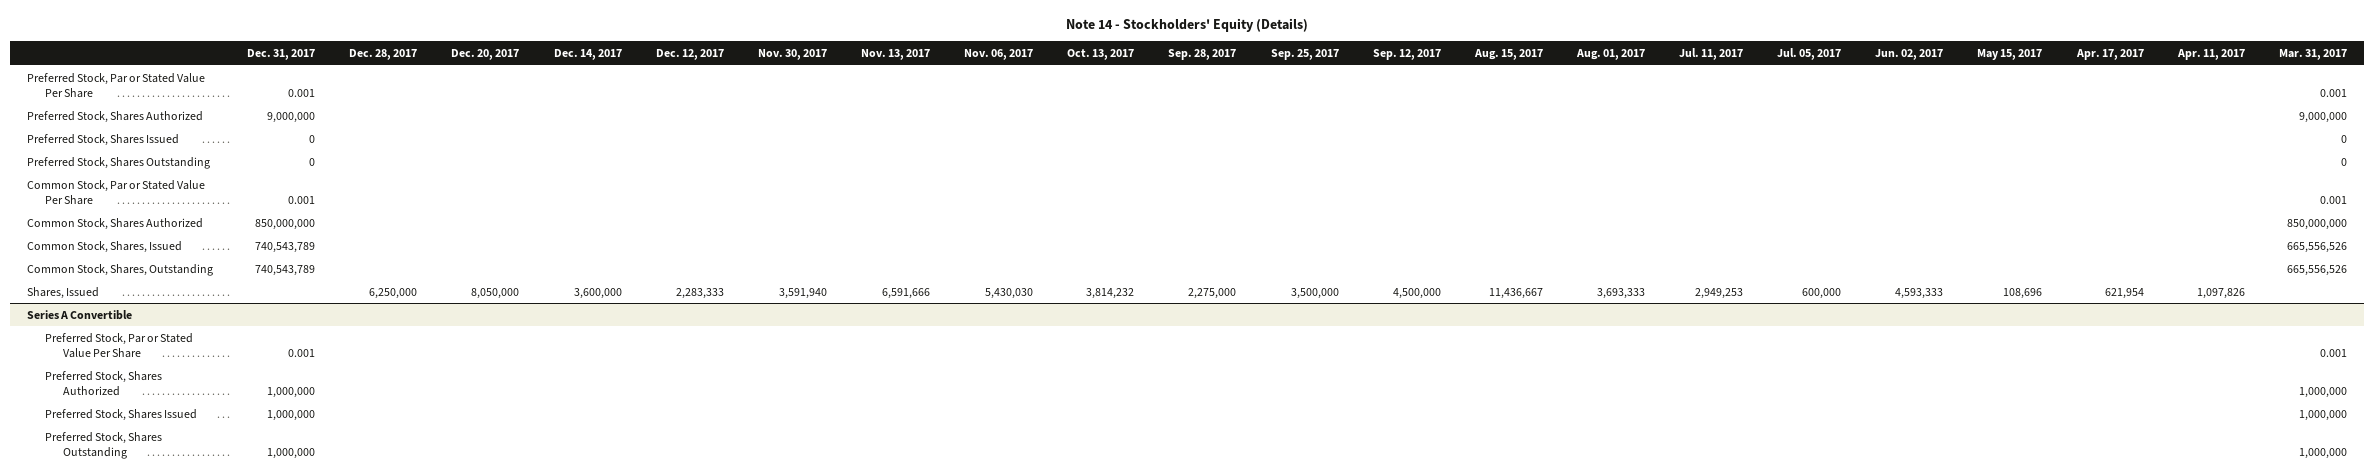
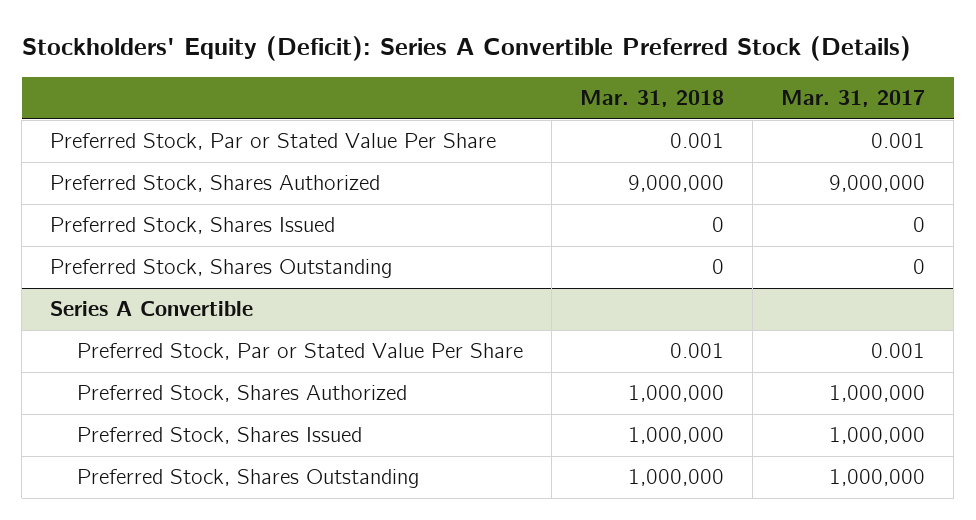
[1065,17,1308,32] Note 14 - Stockholders' Equity (Details) -> [21,36,911,62] Stockholders' Equity (Deficit): Series A Convertible Preferred Stock (Details)
[247,48,316,60] Dec. 31, 2017 -> none
[349,48,418,60] Dec. 28, 2017 -> none
[451,48,520,60] Dec. 20, 2017 -> none
[553,48,622,60] Dec. 14, 2017 -> none
[655,48,724,60] Dec. 12, 2017 -> none
[757,48,827,60] Nov. 30, 2017 -> none
[861,48,931,60] Nov. 13, 2017 -> none
[964,48,1034,60] Nov. 06, 2017 -> none
[1067,48,1135,60] Oct. 13, 2017 -> none
[1168,48,1237,60] Sep. 28, 2017 -> none
[1270,48,1339,60] Sep. 25, 2017 -> none
[1372,48,1441,60] Sep. 12, 2017 -> none
[1473,48,1543,60] Aug. 15, 2017 -> none
[1575,48,1645,60] Aug. 01, 2017 -> none
[1679,47,1744,60] Jul. 11, 2017 -> none
[1777,47,1842,60] Jul. 05, 2017 -> none
[1875,48,1944,60] Jun. 02, 2017 -> none
[1977,48,2043,60] May 15, 2017 -> none
[2075,48,2144,60] Apr. 17, 2017 -> none
[2176,48,2245,60] Apr. 11, 2017 -> none
none -> [580,90,725,108] Mar. 31, 2018
[27,179,206,205] Common Stock, Par or Stated Value Per Share -> none
[27,217,204,230] Common Stock, Shares Authorized -> none
[27,240,183,253] Common Stock, Shares, Issued -> none
[27,263,214,276] Common Stock, Shares, Outstanding -> none
[27,286,100,299] Shares, Issued -> none

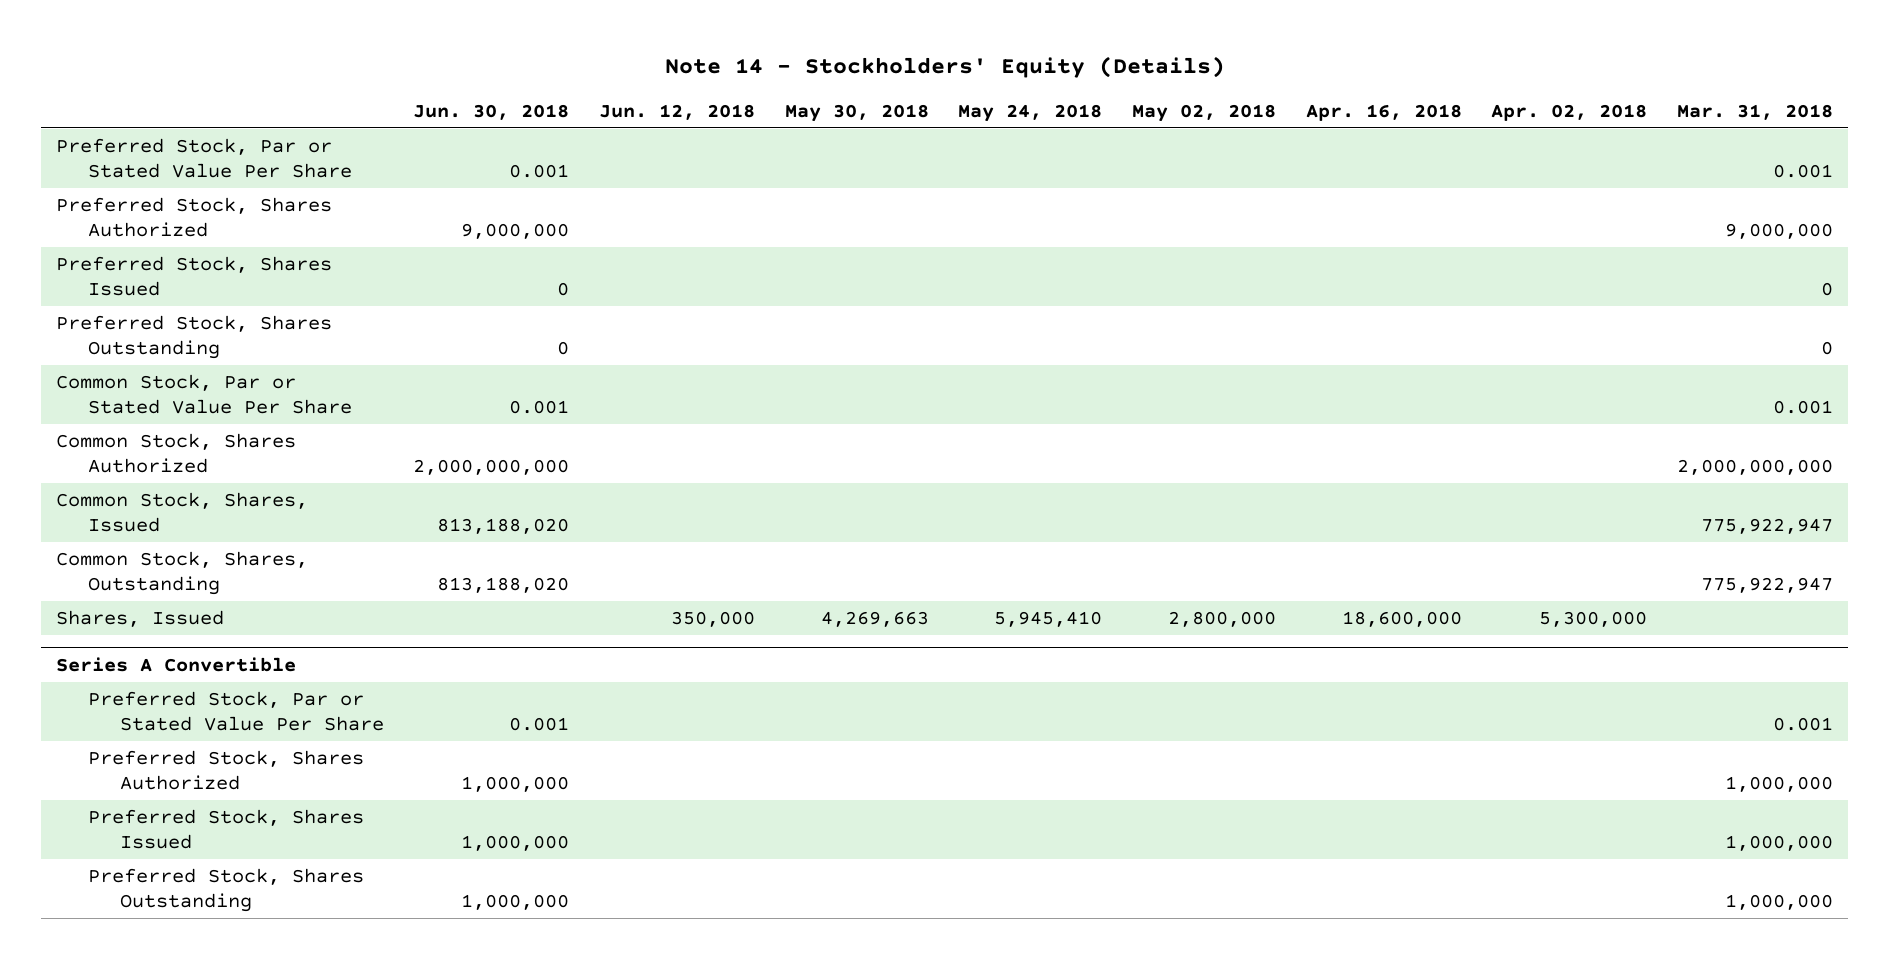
[21,36,911,62] Stockholders' Equity (Deficit): Series A Convertible Preferred Stock (Details) -> [664,55,1225,78] Note 14 - Stockholders' Equity (Details)
[781,90,926,108] Mar. 31, 2017 -> none
none -> [413,103,570,120] Jun. 30, 2018
none -> [599,103,756,120] Jun. 12, 2018
none -> [784,103,929,122] May 30, 2018
none -> [958,103,1103,122] May 24, 2018
none -> [1132,103,1277,122] May 02, 2018
none -> [1305,103,1462,121] Apr. 16, 2018
none -> [1491,103,1648,121] Apr. 02, 2018
none -> [55,374,352,415] Common Stock, Par or Stated Value Per Share
none -> [55,433,296,474] Common Stock, Shares Authorized
none -> [55,492,308,533] Common Stock, Shares, Issued
none -> [55,551,308,596] Common Stock, Shares, Outstanding
none -> [55,610,224,628] Shares, Issued

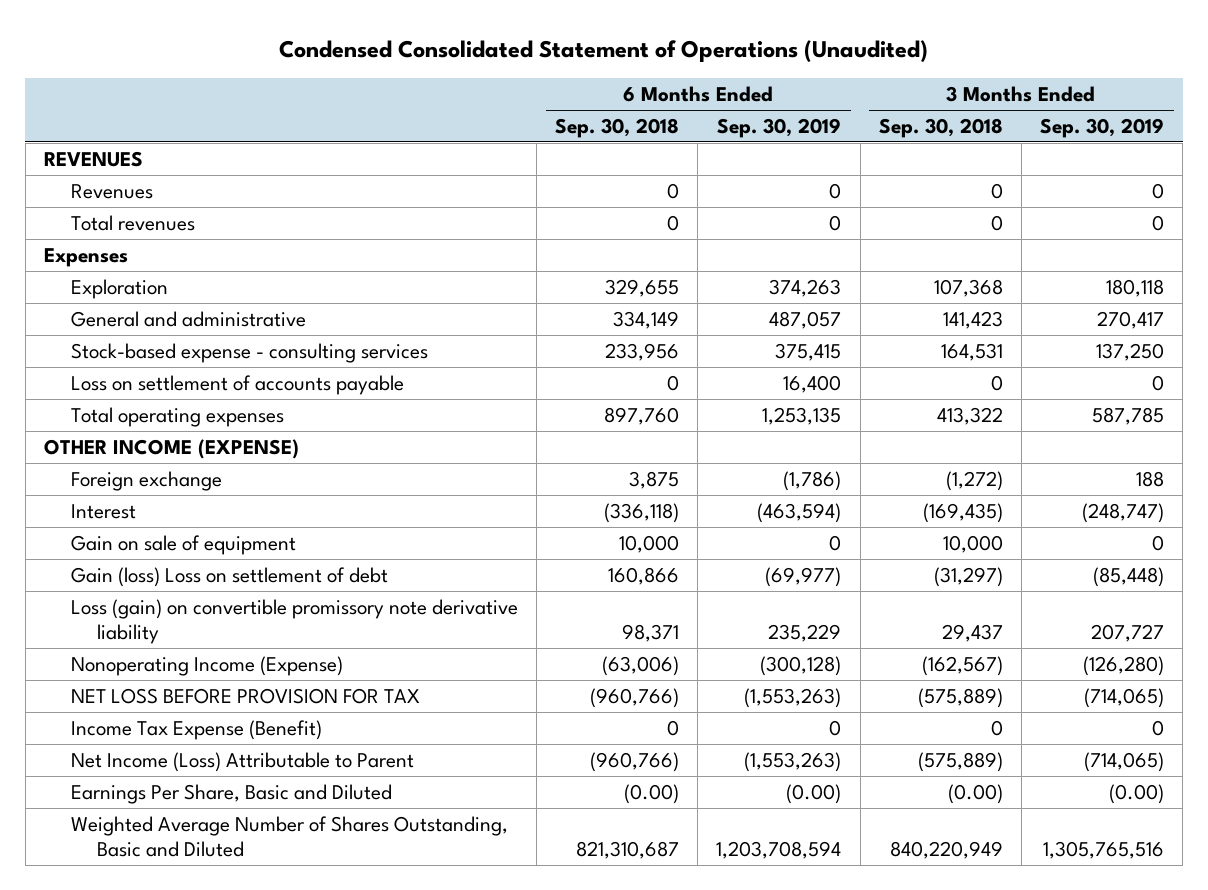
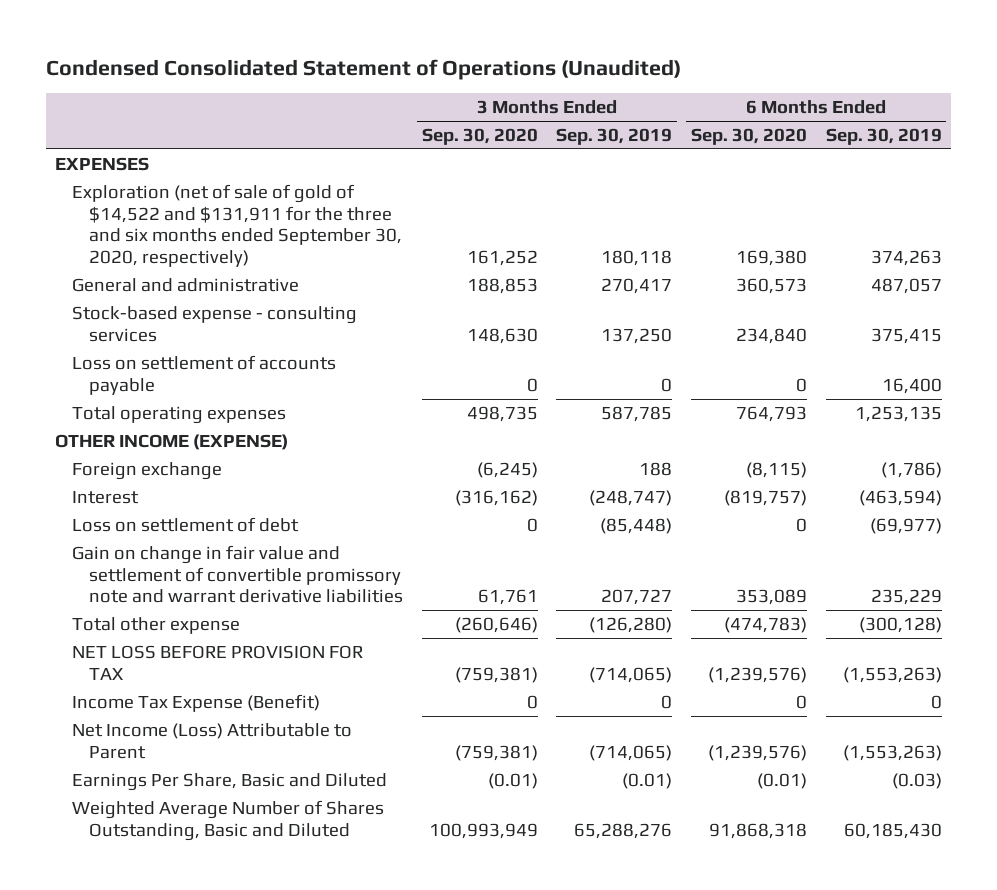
[554,117,679,138] Sep. 30, 2018 -> none
[878,117,1003,138] Sep. 30, 2018 -> none
none -> [421,128,538,146] Sep. 30, 2020
none -> [690,128,807,146] Sep. 30, 2020
[43,150,143,167] REVENUES -> none
[70,183,153,199] Revenues -> none
[70,214,195,231] Total revenues -> none
[43,247,128,267] Expenses -> [55,156,150,171] EXPENSES
[70,278,168,299] Exploration -> [72,183,402,268] Exploration (net of sale of gold of $14,522 and $131,911 for the three and six months ended September 30, 2020, respectively)
[70,534,296,555] Gain on sale of equipment -> none
[70,566,388,587] Gain (loss) Loss on settlement of debt -> [72,516,300,532] Loss on settlement of debt
[70,598,518,645] Loss (gain) on convertible promissory note derivative liability -> [72,544,403,604] Gain on change in fair value and settlement of convertible promissory note and warrant derivative liabilities
[70,655,343,676] Nonoperating Income (Expense) -> [72,616,241,634] Total other expense
[786,783,842,804] (0.00) -> [891,772,942,789] (0.03)
[1109,783,1165,804] (0.00) -> [622,772,673,789] (0.01)
[716,841,842,860] 1,203,708,594 -> [843,822,942,839] 60,185,430
[1043,841,1165,860] 1,305,765,516 -> [574,822,673,839] 65,288,276

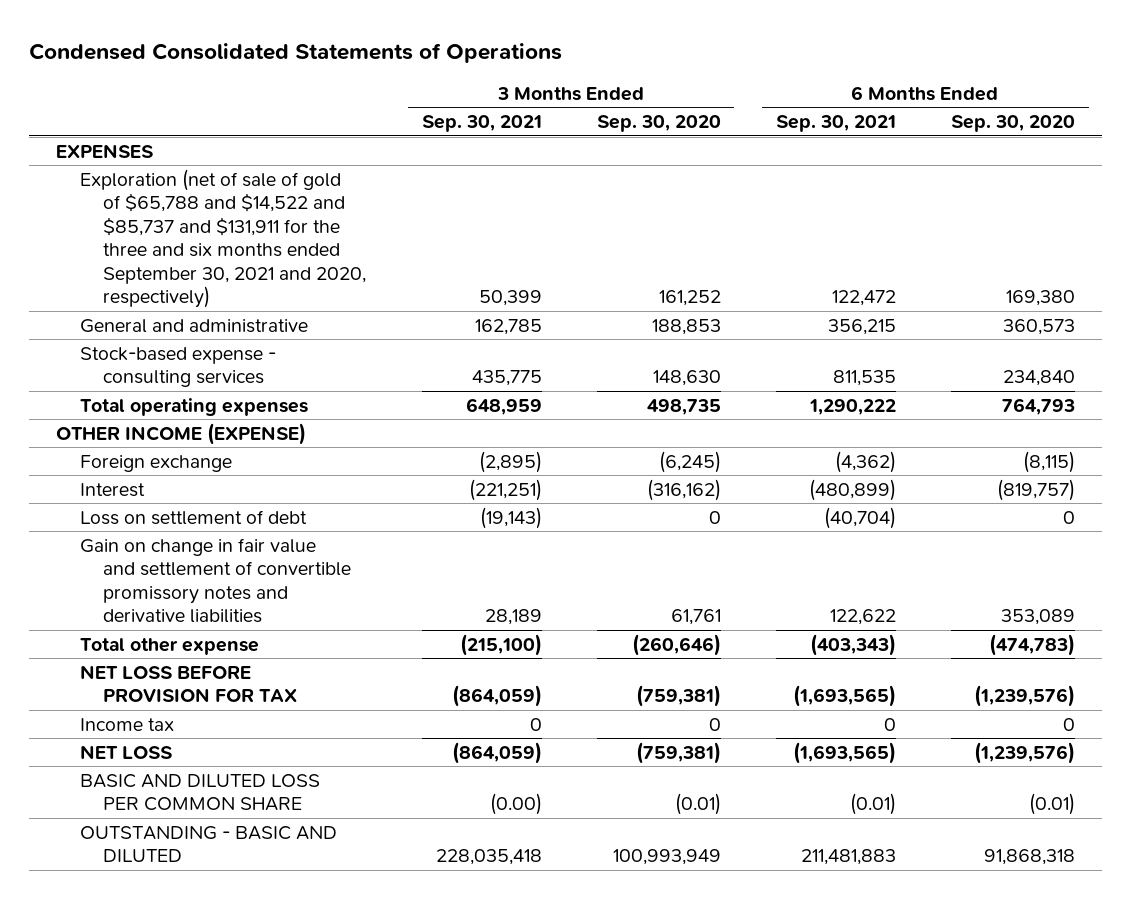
[46,58,682,80] Condensed Consolidated Statement of Operations (Unaudited) -> [28,43,562,64] Condensed Consolidated Statements of Operations
[556,128,673,146] Sep. 30, 2019 -> none
[825,128,942,146] Sep. 30, 2019 -> none
none -> [421,114,542,132] Sep. 30, 2021
none -> [775,114,896,132] Sep. 30, 2021
[72,183,402,268] Exploration (net of sale of gold of $14,522 and $131,911 for the three and six months ended September 30, 2020, respectively) -> [79,168,367,308] Exploration (net of sale of gold of $65,788 and $14,522 and $85,737 and $131,911 for the three and six months ended September 30, 2021 and 2020, respectively)
[72,354,337,395] Loss on settlement of accounts payable -> none
[72,544,403,604] Gain on change in fair value and settlement of convertible promissory note and warrant derivative liabilities -> [79,537,352,624] Gain on change in fair value and settlement of convertible promissory notes and derivative liabilities
[72,693,321,712] Income Tax Expense (Benefit) -> [79,717,174,731] Income tax
[72,722,353,759] Net Income (Loss) Attributable to Parent -> [79,744,172,759] NET LOSS
[72,772,388,791] Earnings Per Share, Basic and Diluted -> [79,773,320,812] BASIC AND DILUTED LOSS PER COMMON SHARE
[72,799,385,841] Weighted Average Number of Shares Outstanding, Basic and Diluted -> [79,825,337,863] OUTSTANDING - BASIC AND DILUTED

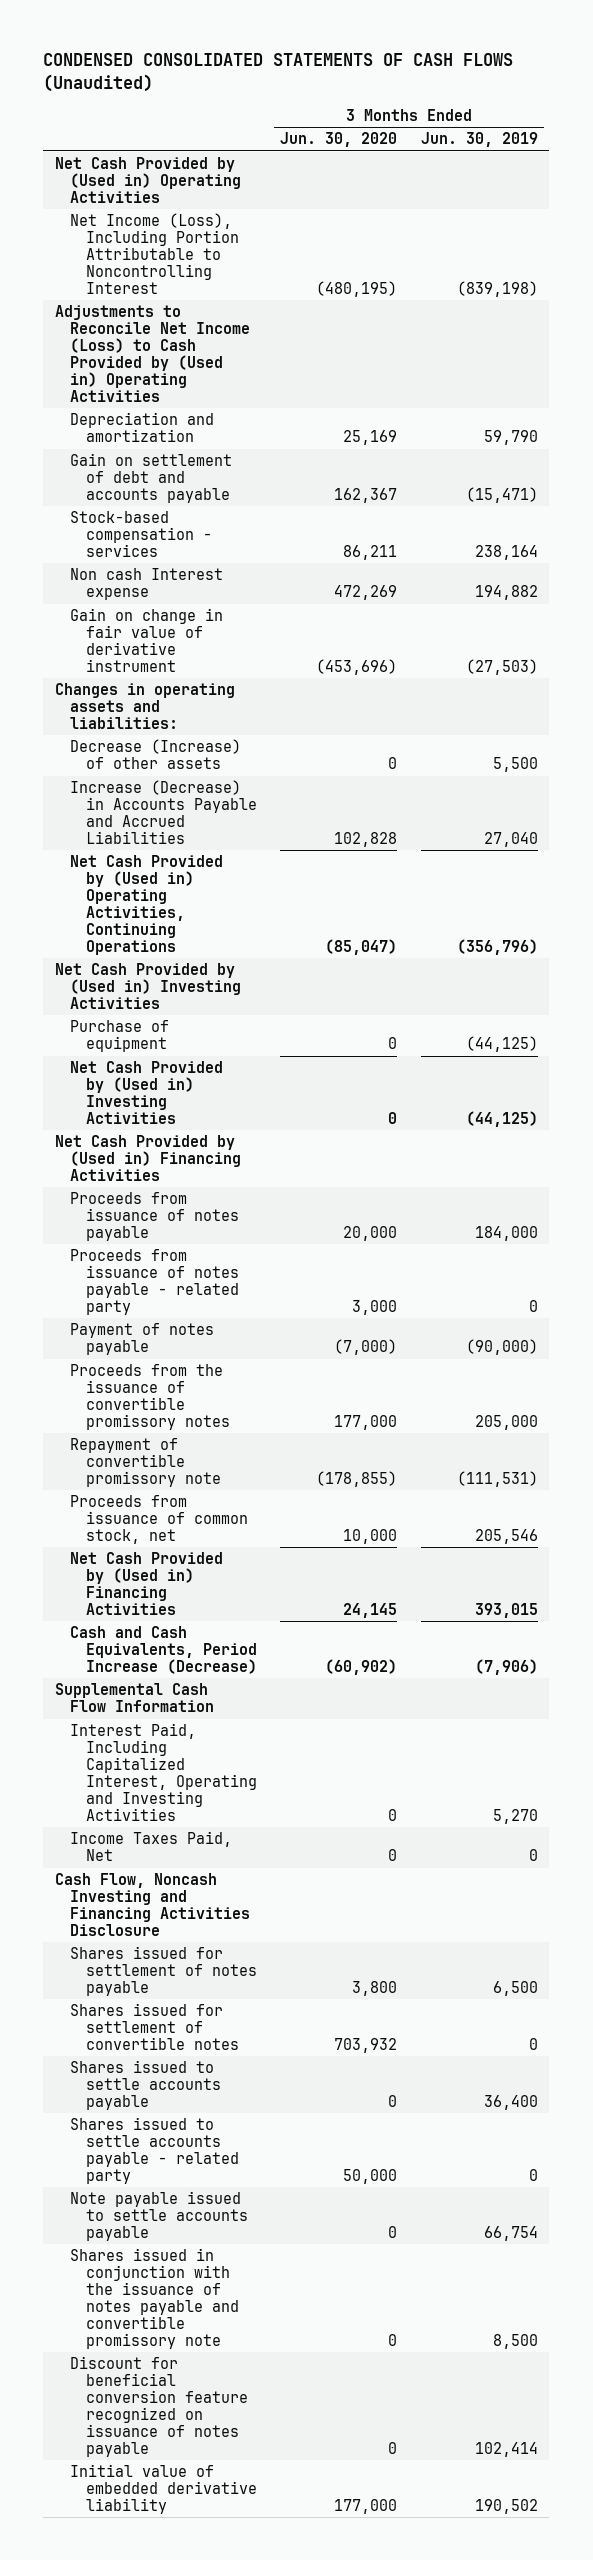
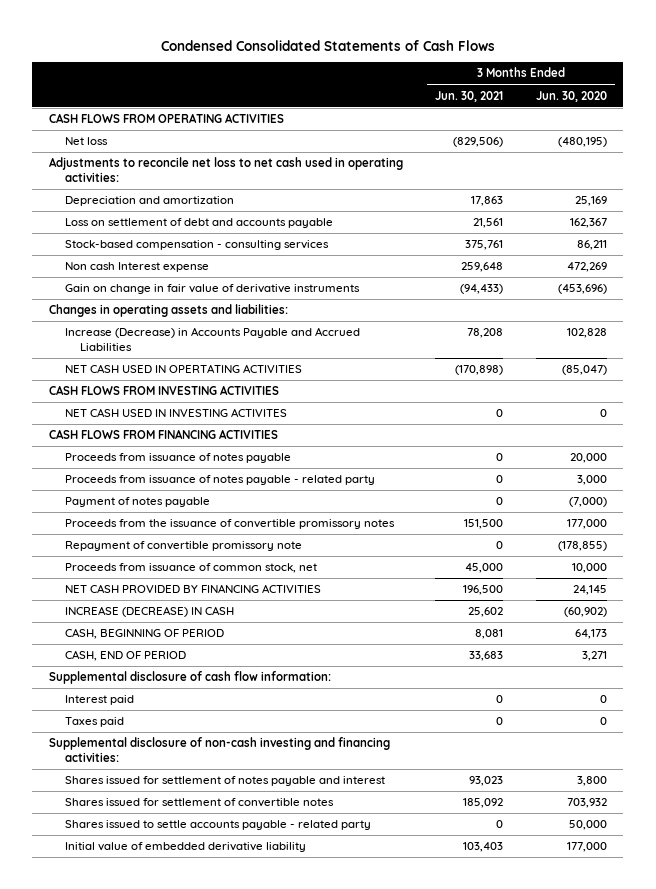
[43,53,514,92] CONDENSED CONSOLIDATED STATEMENTS OF CASH FLOWS (Unaudited) -> [160,39,495,51] Condensed Consolidated Statements of Cash Flows
[420,132,538,148] Jun. 30, 2019 -> none
none -> [435,90,504,102] Jun. 30, 2021
[54,157,242,204] Net Cash Provided by (Used in) Operating Activities -> [48,113,284,124] CASH FLOWS FROM OPERATING ACTIVITIES
[70,213,239,294] Net Income (Loss), Including Portion Attributable to Noncontrolling Interest -> [64,137,108,146] Net loss
[54,305,251,402] Adjustments to Reconcile Net Income (Loss) to Cash Provided by (Used in) Operating Activities -> [48,157,403,182] Adjustments to reconcile net loss to net cash used in operating activities:
[70,453,233,504] Gain on settlement of debt and accounts payable -> [64,218,333,229] Loss on settlement of debt and accounts payable
[70,511,212,558] Stock-based compensation - services -> [64,240,329,251] Stock-based compensation - consulting services
[70,608,224,673] Gain on change in fair value of derivative instrument -> [64,284,360,295] Gain on change in fair value of derivative instruments
[70,739,242,770] Decrease (Increase) of other assets -> none
[70,1020,170,1053] Purchase of equipment -> none
[70,855,224,955] Net Cash Provided by (Used in) Operating Activities, Continuing Operations -> [64,364,302,374] NET CASH USED IN OPERTATING ACTIVITIES
[54,963,242,1010] Net Cash Provided by (Used in) Investing Activities -> [48,385,279,396] CASH FLOWS FROM INVESTING ACTIVITIES
[70,1061,224,1125] Net Cash Provided by (Used in) Investing Activities -> [64,408,287,418] NET CASH USED IN INVESTING ACTIVITES
[54,1135,242,1182] Net Cash Provided by (Used in) Financing Activities -> [48,429,278,440] CASH FLOWS FROM FINANCING ACTIVITIES
[70,1552,224,1616] Net Cash Provided by (Used in) Financing Activities -> [64,584,321,594] NET CASH PROVIDED BY FINANCING ACTIVITIES
[70,1626,257,1675] Cash and Cash Equivalents, Period Increase (Decrease) -> [64,606,234,618] INCREASE (DECREASE) IN CASH
none -> [64,628,224,640] CASH, BEGINNING OF PERIOD
none -> [64,650,186,662] CASH, END OF PERIOD
[54,1683,215,1713] Supplemental Cash Flow Information -> [48,671,331,685] Supplemental disclosure of cash flow information:
[70,1723,257,1821] Interest Paid, Including Capitalized Interest, Operating and Investing Activities -> [64,695,134,706] Interest paid
[70,1831,233,1862] Income Taxes Paid, Net -> [64,717,124,728] Taxes paid
[54,1873,251,1937] Cash Flow, Noncash Investing and Financing Activities Disclosure -> [48,737,390,762] Supplemental disclosure of non-cash investing and financing activities:
[70,1946,257,1997] Shares issued for settlement of notes payable -> [64,776,385,787] Shares issued for settlement of notes payable and interest
[70,2060,221,2111] Shares issued to settle accounts payable -> none
[70,2191,248,2242] Note payable issued to settle accounts payable -> none
[70,2248,239,2349] Shares issued in conjunction with the issuance of notes payable and convertible promissory note -> none
[70,2356,248,2457] Discount for beneficial conversion feature recognized on issuance of notes payable -> none

